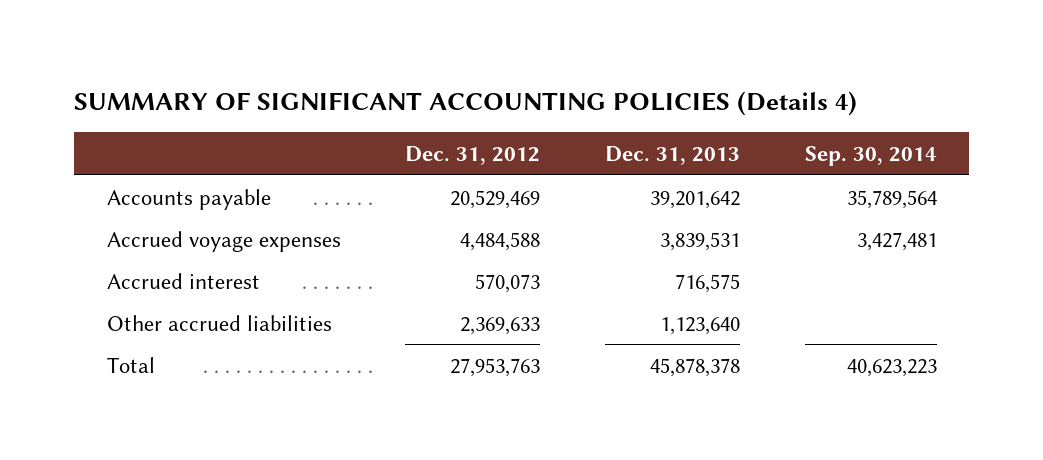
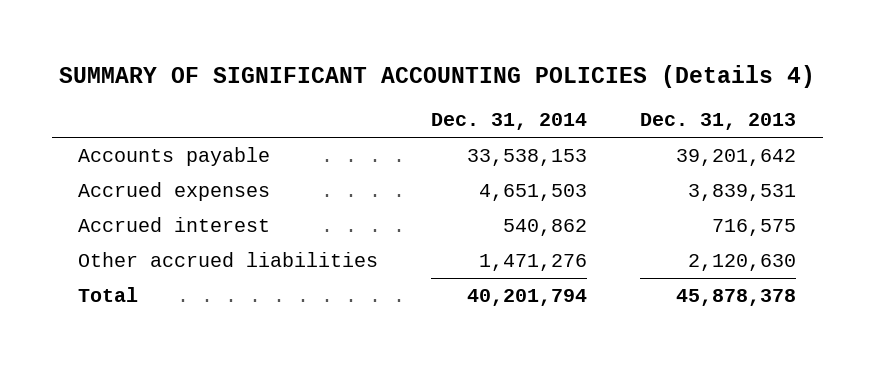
[405,145,541,165] Dec. 31, 2012 -> none
[804,145,937,166] Sep. 30, 2014 -> none
none -> [431,113,588,131] Dec. 31, 2014
[106,230,341,252] Accrued voyage expenses -> [78,182,271,202] Accrued expenses
[660,316,741,335] 1,123,640 -> [688,254,797,272] 2,120,630

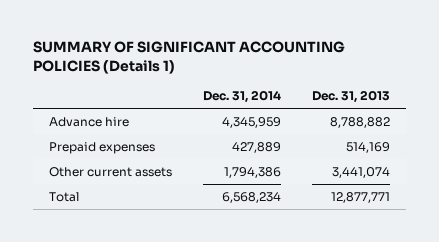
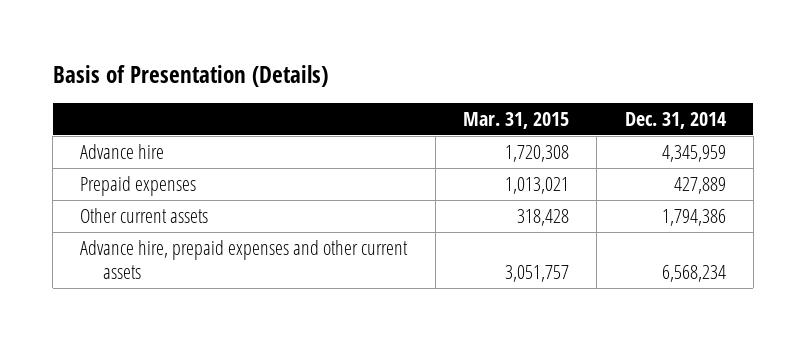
[33,41,346,75] SUMMARY OF SIGNIFICANT ACCOUNTING POLICIES (Details 1) -> [52,65,328,88] Basis of Presentation (Details)
[312,90,391,104] Dec. 31, 2013 -> none
none -> [462,112,569,130] Mar. 31, 2015
[48,191,79,202] Total -> [80,239,409,280] Advance hire, prepaid expenses and other current assets

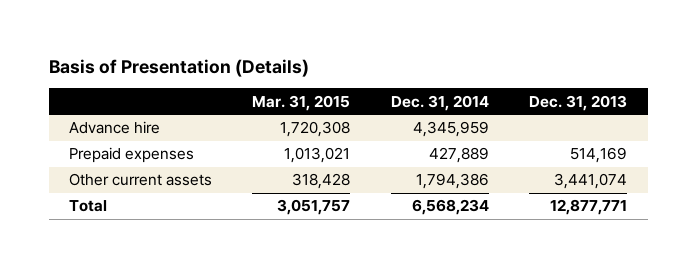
none -> [529,94,628,111] Dec. 31, 2013
[80,239,409,280] Advance hire, prepaid expenses and other current assets -> [68,200,107,213] Total

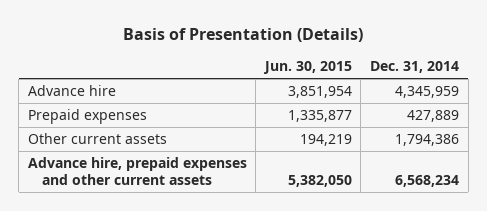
[252,94,351,111] Mar. 31, 2015 -> none
[529,94,628,111] Dec. 31, 2013 -> none
none -> [262,61,352,75] Jun. 30, 2015
[68,200,107,213] Total -> [27,157,247,186] Advance hire, prepaid expenses and other current assets

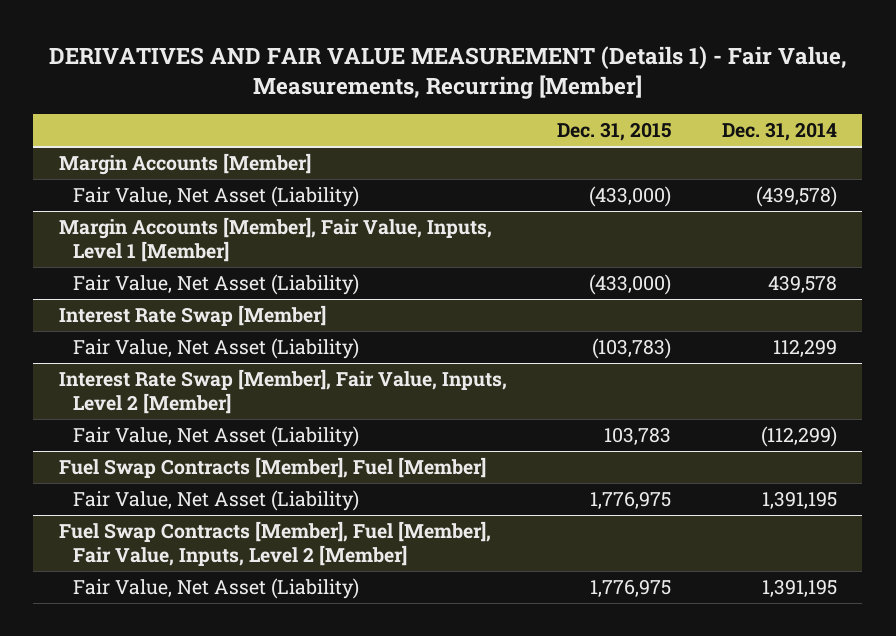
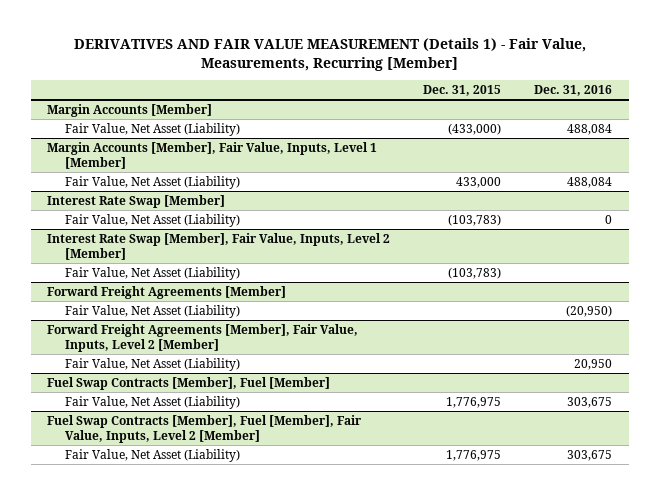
[721,122,837,142] Dec. 31, 2014 -> none
none -> [534,85,613,97] Dec. 31, 2016
[589,274,672,296] (433,000) -> [456,176,502,188] 433,000
[604,427,672,446] 103,783 -> [448,266,502,279] (103,783)
none -> [47,285,287,299] Forward Freight Agreements [Member]
none -> [64,304,240,318] Fair Value, Net Asset (Liability)
none -> [47,323,359,352] Forward Freight Agreements [Member], Fair Value, Inputs, Level 2 [Member]
none -> [64,357,240,371] Fair Value, Net Asset (Liability)

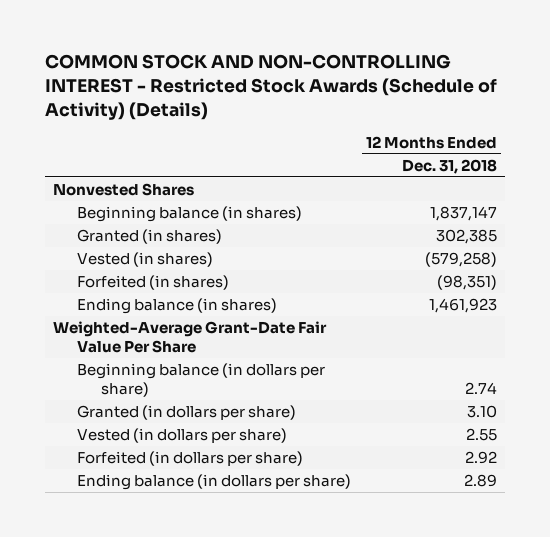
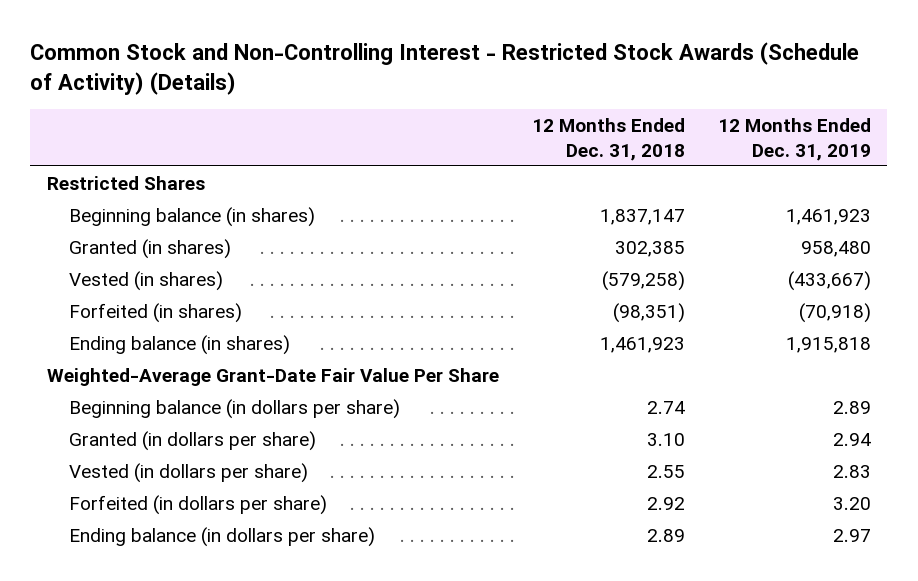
[44,54,497,120] COMMON STOCK AND NON-CONTROLLING INTEREST - Restricted Stock Awards (Schedule of Activity) (Details) -> [30,42,860,96] Common Stock and Non-Controlling Interest - Restricted Stock Awards (Schedule of Activity) (Details)
none -> [717,118,871,161] 12 Months Ended Dec. 31, 2019
[52,183,194,197] Nonvested Shares -> [46,176,205,191] Restricted Shares

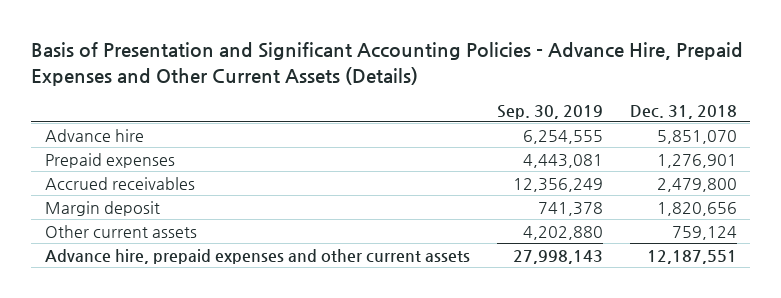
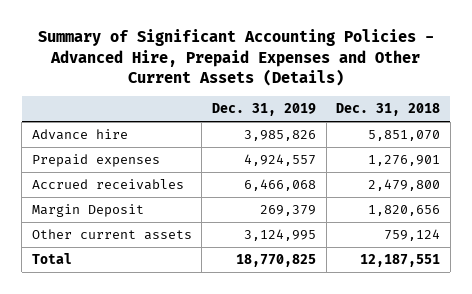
[31,42,744,86] Basis of Presentation and Significant Accounting Policies - Advance Hire, Prepaid Expenses and Other Current Assets (Details) -> [37,29,434,87] Summary of Significant Accounting Policies - Advanced Hire, Prepaid Expenses and Other Current Assets (Details)
[496,104,603,119] Sep. 30, 2019 -> none
none -> [211,103,316,117] Dec. 31, 2019
[44,200,160,216] Margin deposit -> [31,204,144,218] Margin Deposit
[44,248,470,264] Advance hire, prepaid expenses and other current assets -> [31,253,72,265] Total

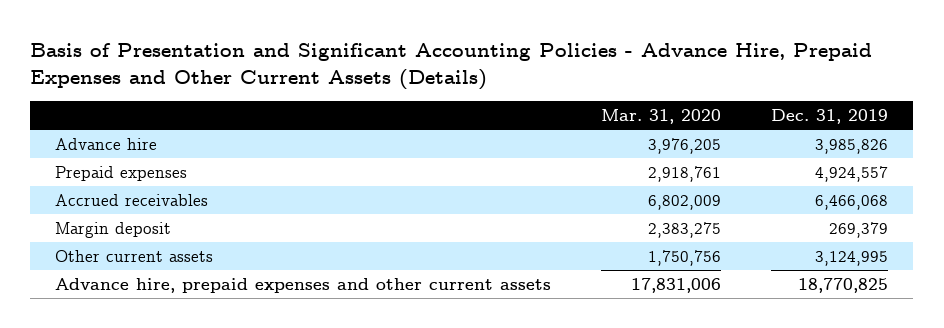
[37,29,434,87] Summary of Significant Accounting Policies - Advanced Hire, Prepaid Expenses and Other Current Assets (Details) -> [30,43,873,90] Basis of Presentation and Significant Accounting Policies - Advance Hire, Prepaid Expenses and Other Current Assets (Details)
[336,103,441,117] Dec. 31, 2018 -> none
none -> [601,109,722,125] Mar. 31, 2020
[31,204,144,218] Margin Deposit -> [55,222,172,239] Margin deposit
[31,253,72,265] Total -> [55,278,552,294] Advance hire, prepaid expenses and other current assets

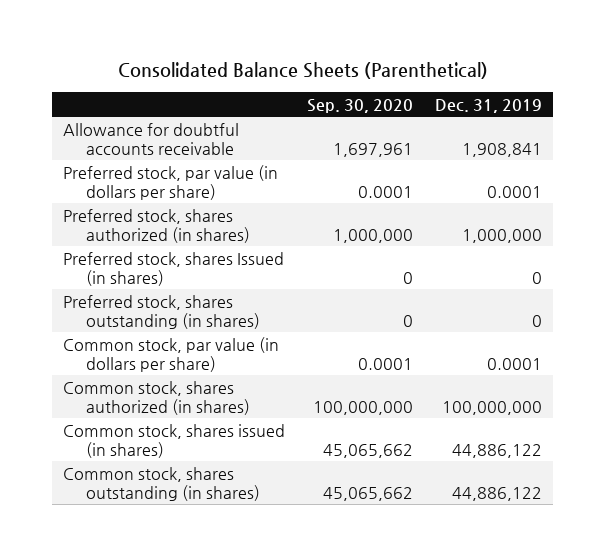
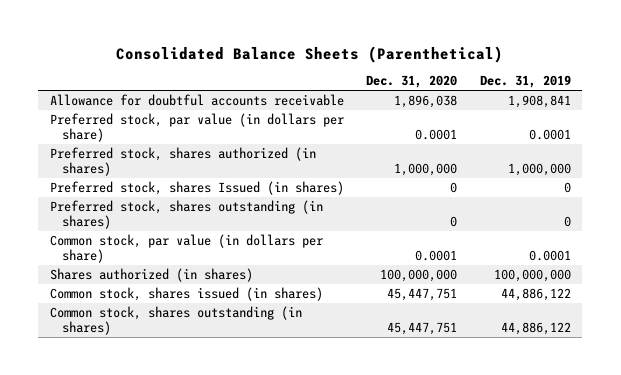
[307,98,414,113] Sep. 30, 2020 -> none
none -> [366,75,458,89] Dec. 31, 2020
[62,380,251,415] Common stock, shares authorized (in shares) -> [49,267,253,282] Shares authorized (in shares)

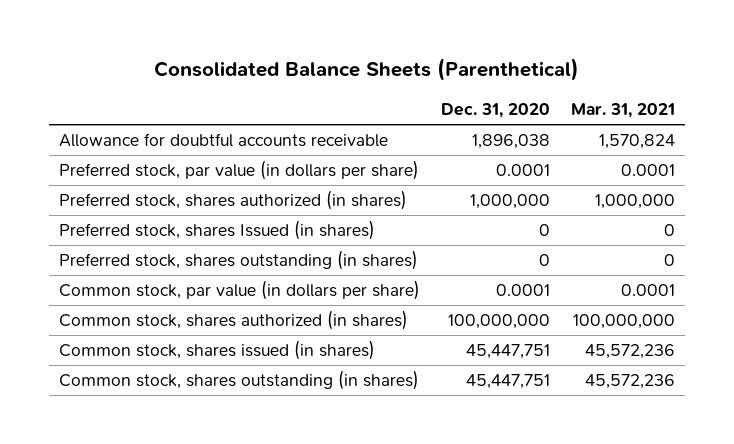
[479,75,571,89] Dec. 31, 2019 -> none
none -> [571,103,676,119] Mar. 31, 2021
[49,267,253,282] Shares authorized (in shares) -> [59,310,409,331] Common stock, shares authorized (in shares)

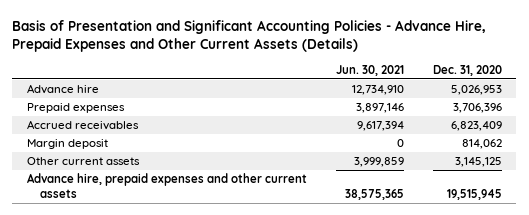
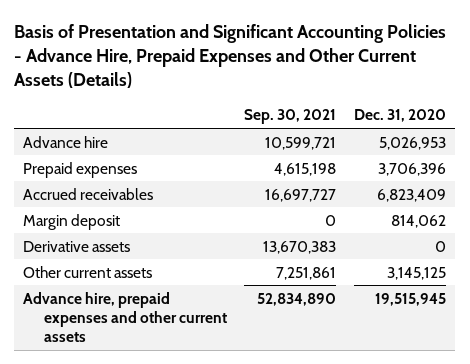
[335,64,404,76] Jun. 30, 2021 -> none
none -> [244,109,337,125] Sep. 30, 2021
none -> [23,240,131,252] Derivative assets

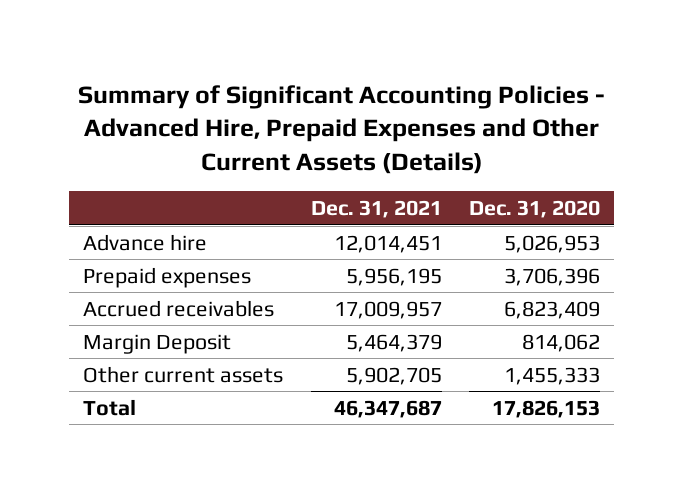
[14,24,447,89] Basis of Presentation and Significant Accounting Policies - Advance Hire, Prepaid Expenses and Other Current Assets (Details) -> [77,84,605,174] Summary of Significant Accounting Policies - Advanced Hire, Prepaid Expenses and Other Current Assets (Details)
[244,109,337,125] Sep. 30, 2021 -> none
none -> [310,200,442,219] Dec. 31, 2021
[23,240,131,252] Derivative assets -> none
[23,291,227,342] Advance hire, prepaid expenses and other current assets -> none
[23,213,121,230] Margin deposit -> [83,333,232,354] Margin Deposit
[387,266,447,280] 3,145,125 -> [504,366,601,385] 1,455,333
none -> [83,398,137,416] Total

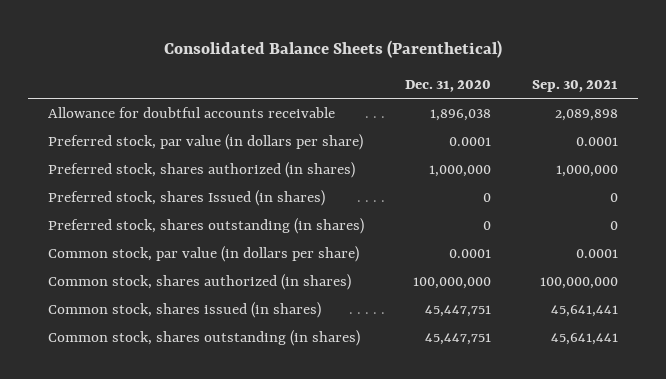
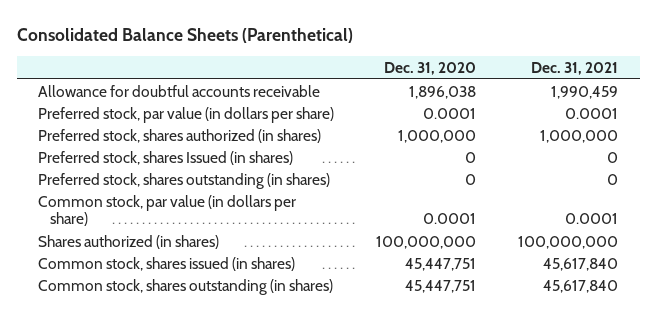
[531,80,618,93] Sep. 30, 2021 -> none
none -> [531,62,619,76] Dec. 31, 2021
[48,273,352,290] Common stock, shares authorized (in shares) -> [38,234,220,249] Shares authorized (in shares)

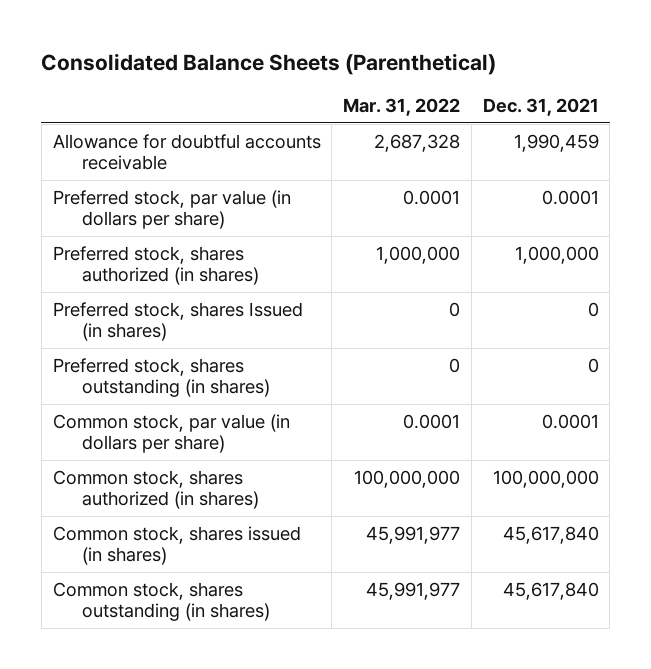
[384,62,477,76] Dec. 31, 2020 -> none
none -> [343,98,461,117] Mar. 31, 2022
[38,234,220,249] Shares authorized (in shares) -> [52,469,260,510] Common stock, shares authorized (in shares)

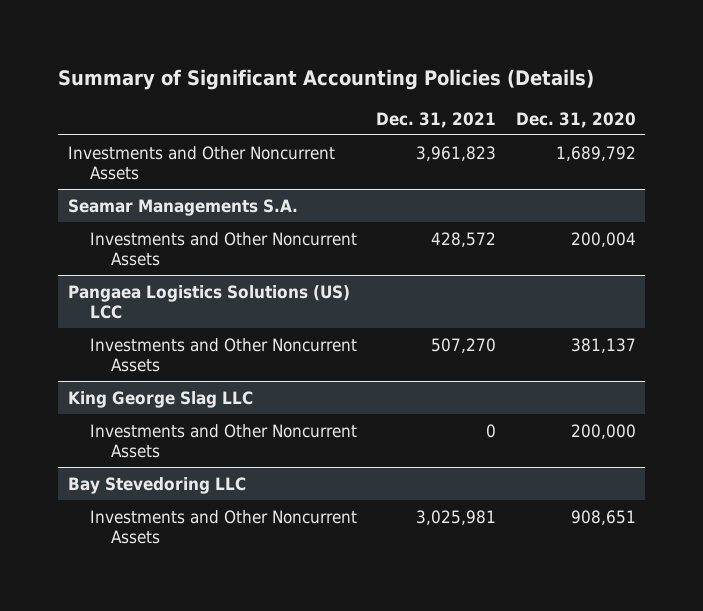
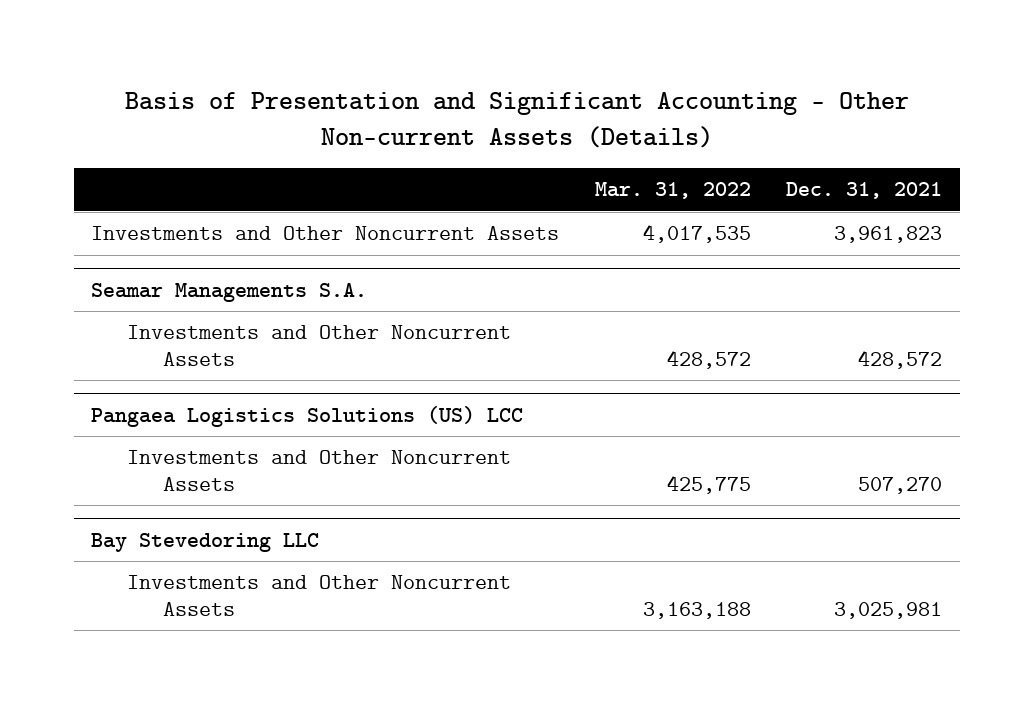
[58,68,595,90] Summary of Significant Accounting Policies (Details) -> [124,92,909,149] Basis of Presentation and Significant Accounting - Other Non-current Assets (Details)
[515,111,636,128] Dec. 31, 2020 -> none
none -> [594,182,751,200] Mar. 31, 2022
[67,390,253,408] King George Slag LLC -> none
[89,423,357,458] Investments and Other Noncurrent Assets -> none

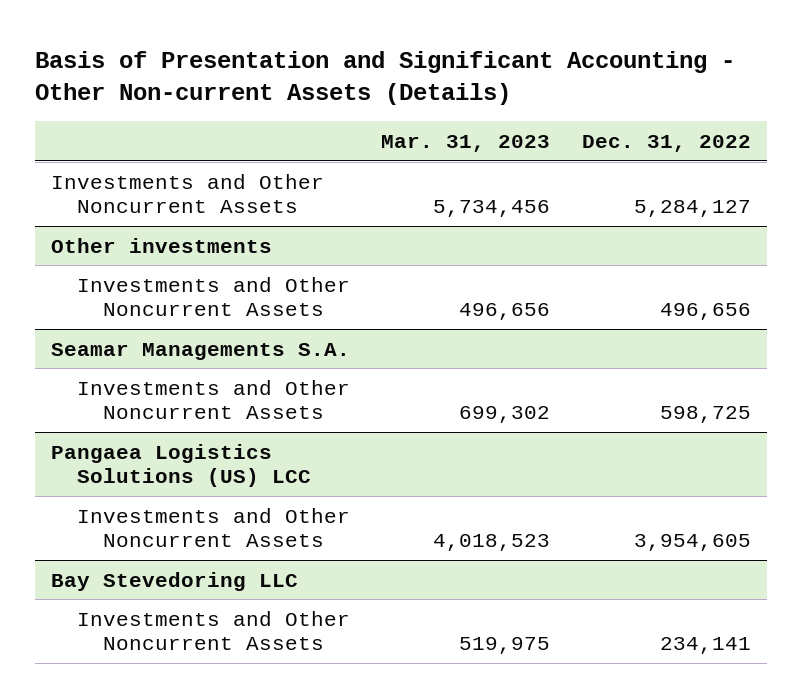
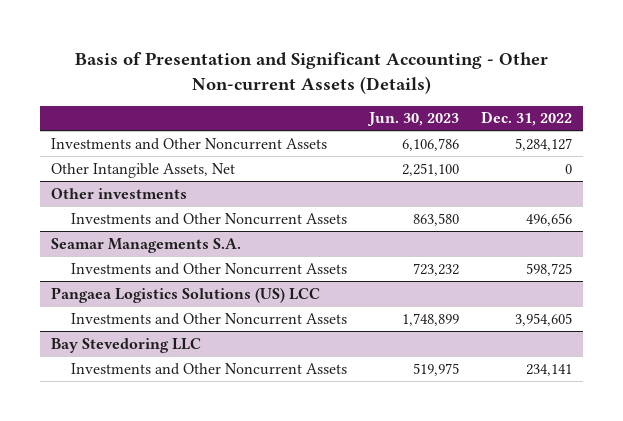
[381,134,551,152] Mar. 31, 2023 -> none
none -> [367,112,460,127] Jun. 30, 2023
none -> [51,162,236,178] Other Intangible Assets, Net

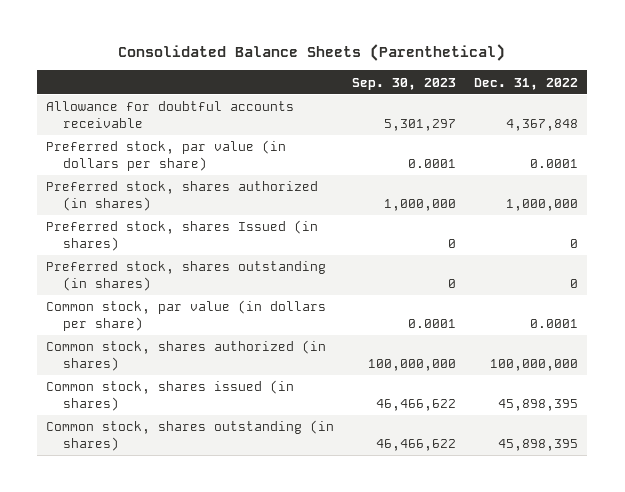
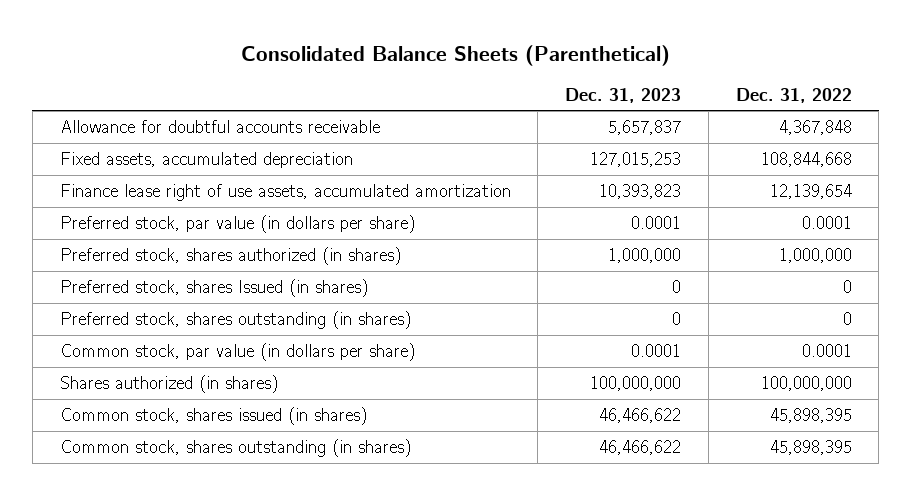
[352,77,457,90] Sep. 30, 2023 -> none
none -> [565,87,682,103] Dec. 31, 2023
none -> [59,152,353,169] Fixed assets, accumulated depreciation
none -> [59,184,511,202] Finance lease right of use assets, accumulated amortization
[46,340,327,372] Common stock, shares authorized (in shares) -> [59,375,278,394] Shares authorized (in shares)

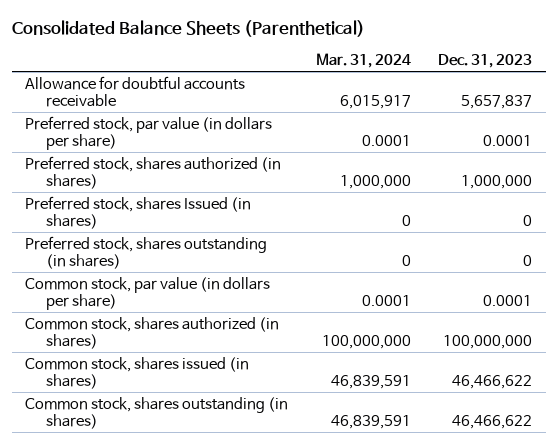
[735,87,852,103] Dec. 31, 2022 -> none
none -> [315,52,411,68] Mar. 31, 2024
[59,152,353,169] Fixed assets, accumulated depreciation -> none
[59,184,511,202] Finance lease right of use assets, accumulated amortization -> none
[59,375,278,394] Shares authorized (in shares) -> [25,316,280,349] Common stock, shares authorized (in shares)

